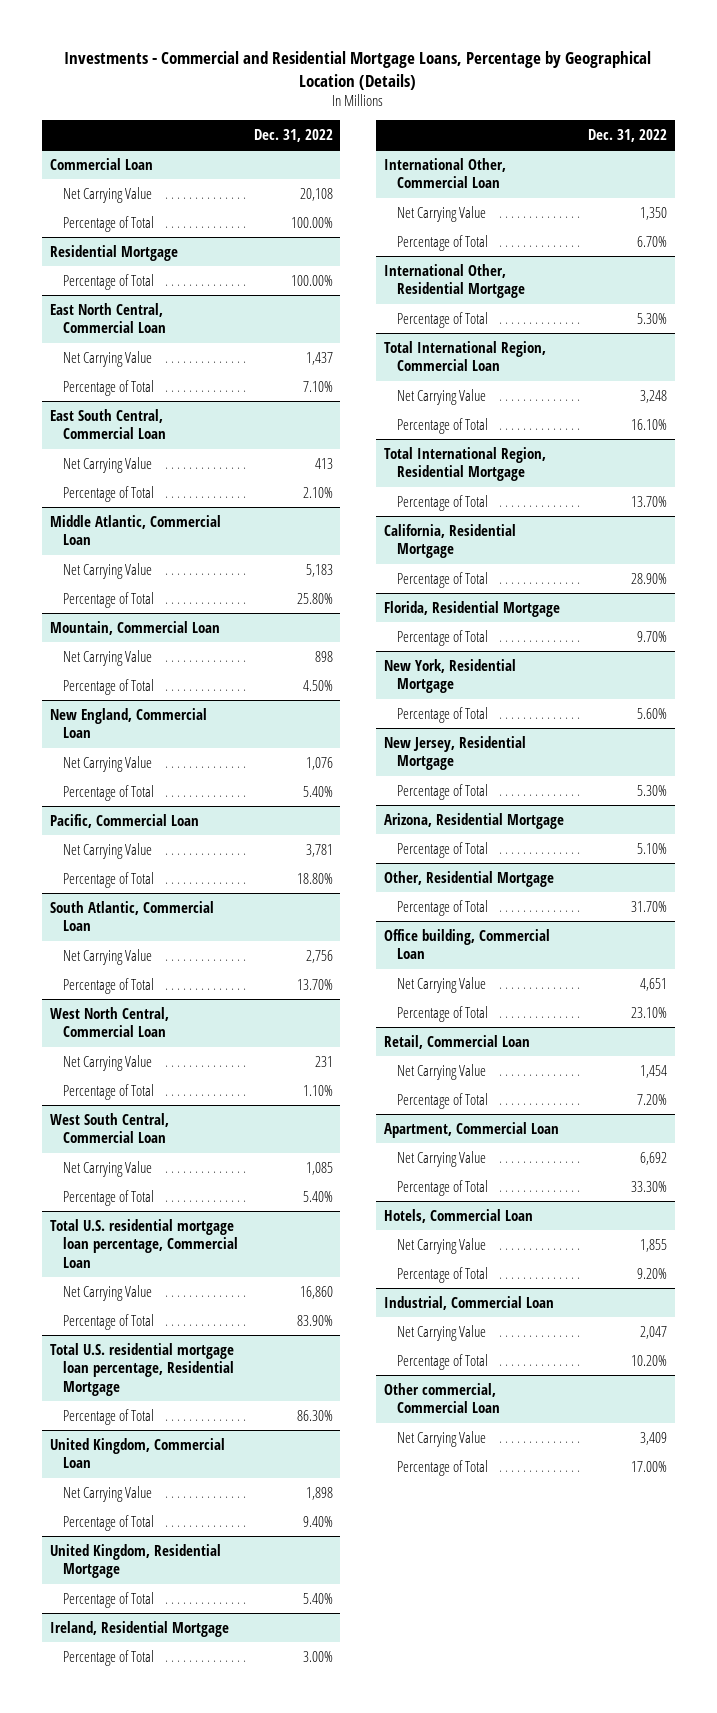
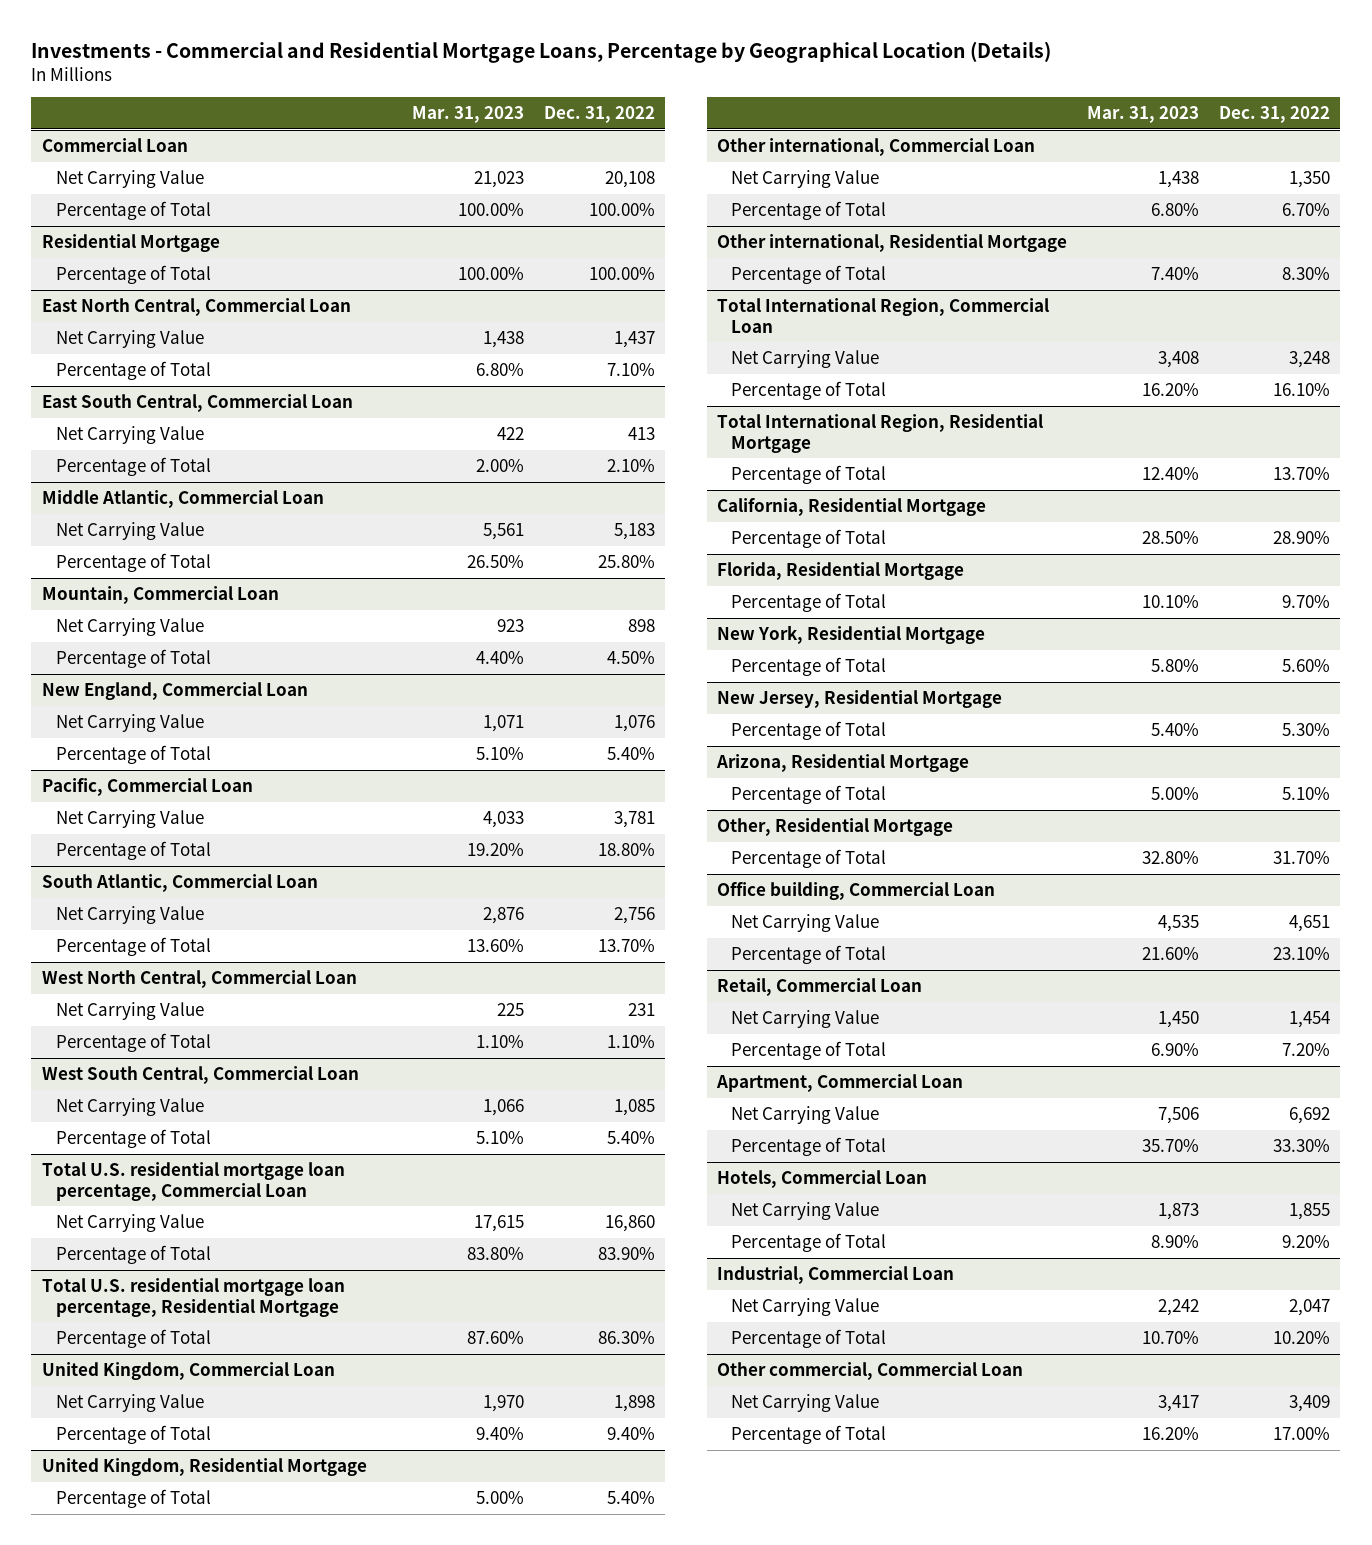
none -> [411,106,524,124] Mar. 31, 2023
[49,1620,229,1637] Ireland, Residential Mortgage -> none
[62,1649,154,1666] Percentage of Total -> none
[384,157,507,189] International Other, Commercial Loan -> [717,137,1036,156] Other international, Commercial Loan
[384,263,526,299] International Other, Residential Mortgage -> [717,233,1068,252] Other international, Residential Mortgage
[637,312,668,324] 5.30% -> [1282,266,1331,280] 8.30%

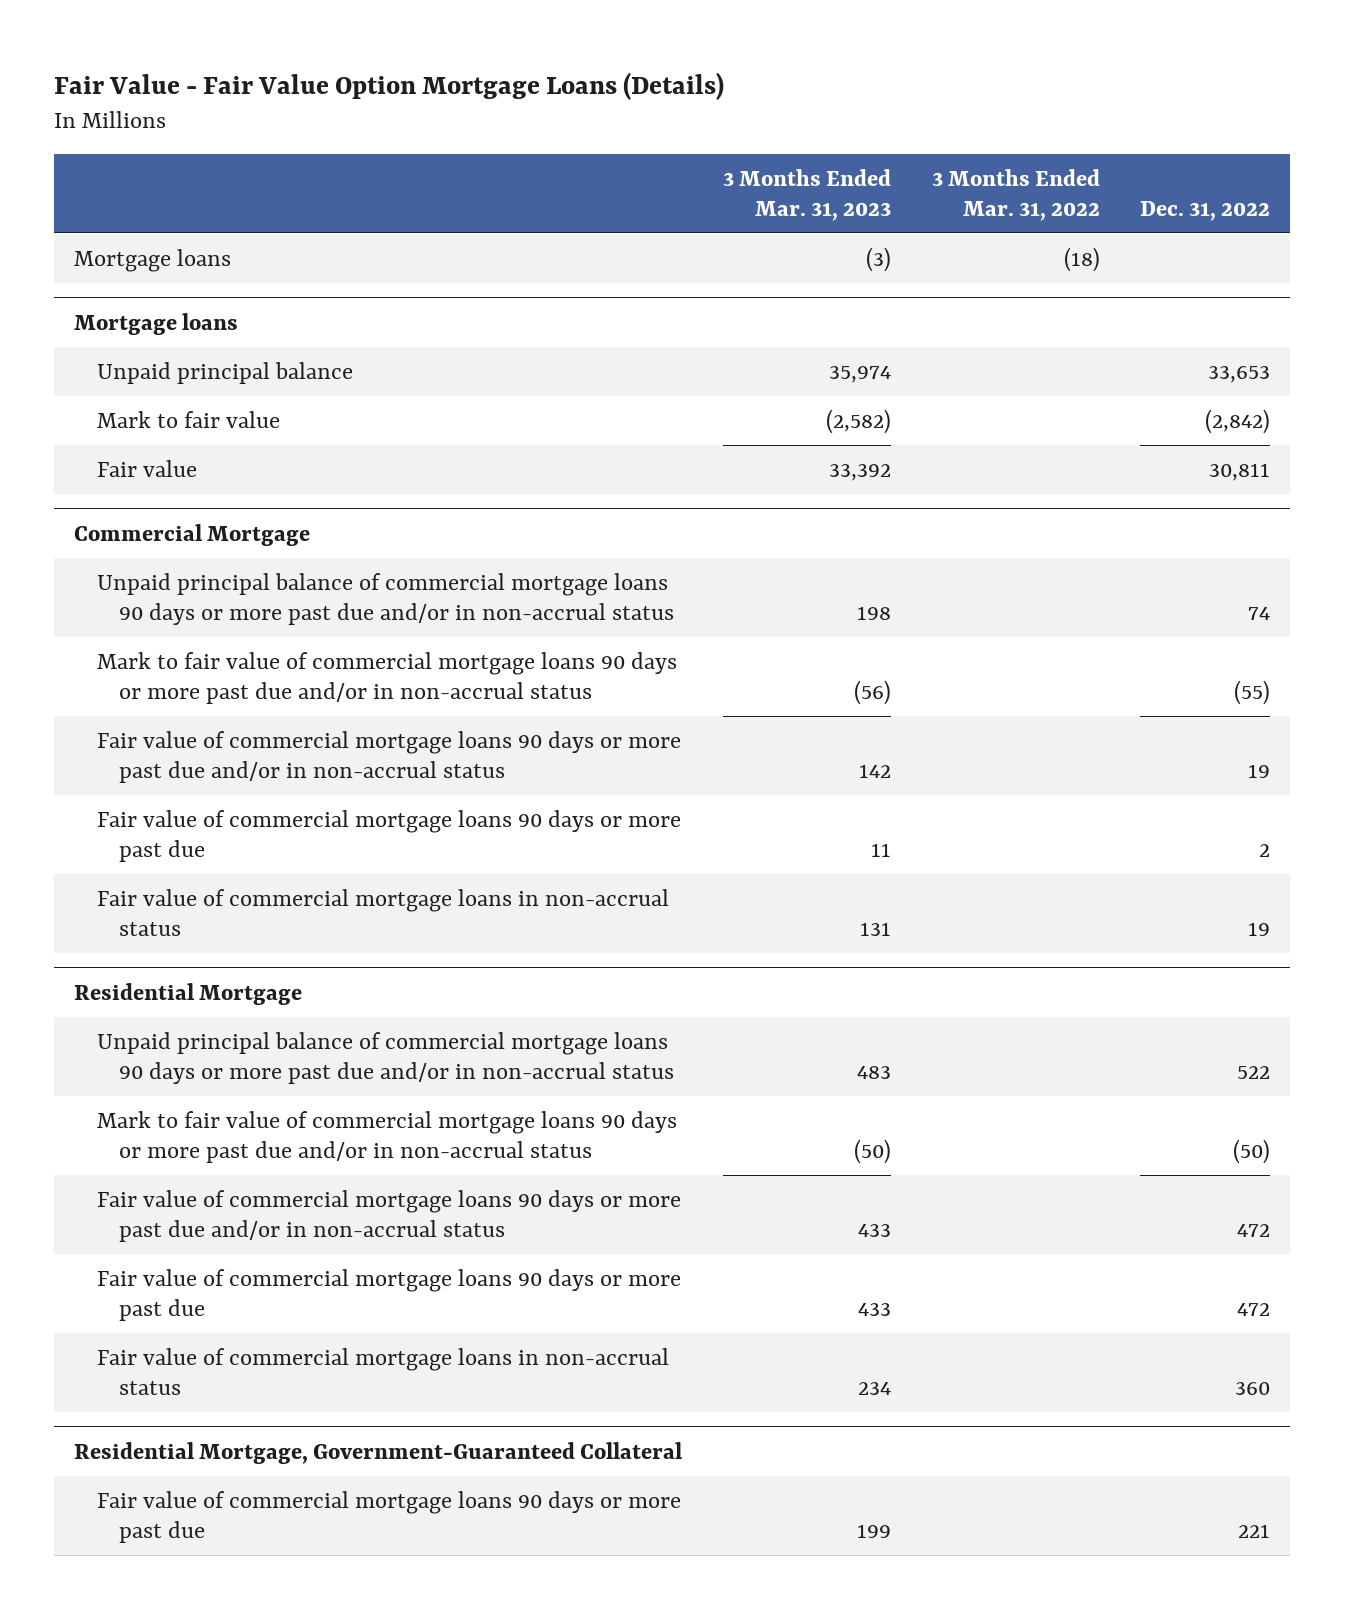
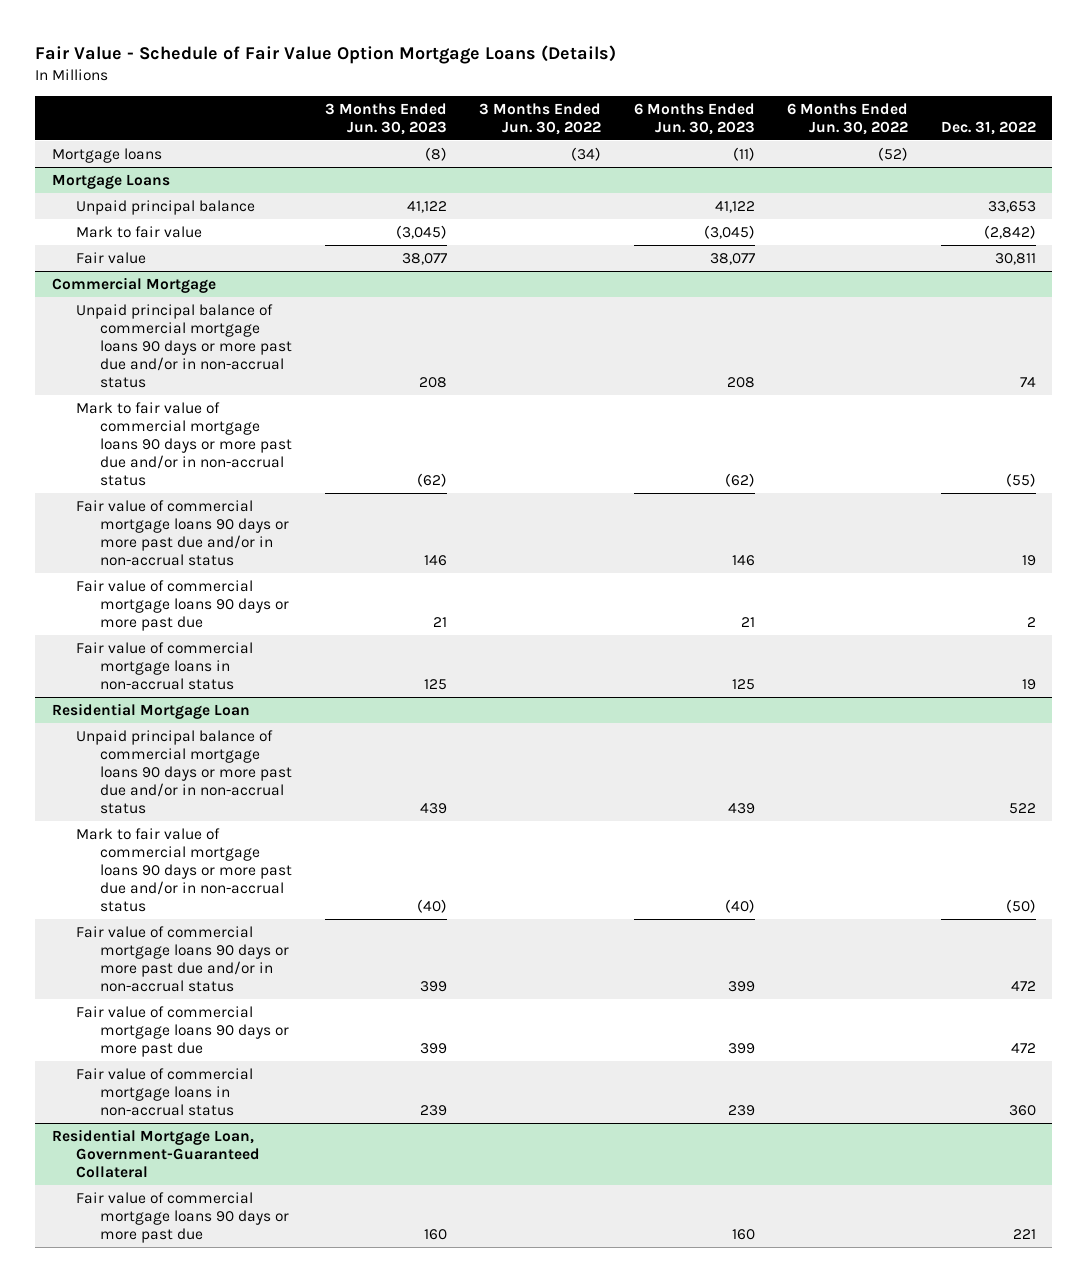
[54,71,725,100] Fair Value - Fair Value Option Mortgage Loans (Details) -> [35,45,617,65] Fair Value - Schedule of Fair Value Option Mortgage Loans (Details)
[722,168,891,221] 3 Months Ended Mar. 31, 2023 -> none
[931,168,1100,221] 3 Months Ended Mar. 31, 2022 -> none
none -> [324,102,447,135] 3 Months Ended Jun. 30, 2023
none -> [479,102,602,135] 3 Months Ended Jun. 30, 2022
none -> [633,102,755,135] 6 Months Ended Jun. 30, 2023
none -> [787,102,909,135] 6 Months Ended Jun. 30, 2022
[74,312,239,335] Mortgage loans -> [51,173,170,189] Mortgage Loans
[74,982,303,1005] Residential Mortgage -> [51,702,250,719] Residential Mortgage Loan
[74,1441,683,1464] Residential Mortgage, Government-Guaranteed Collateral -> [51,1128,260,1178] Residential Mortgage Loan, Government-Guaranteed Collateral

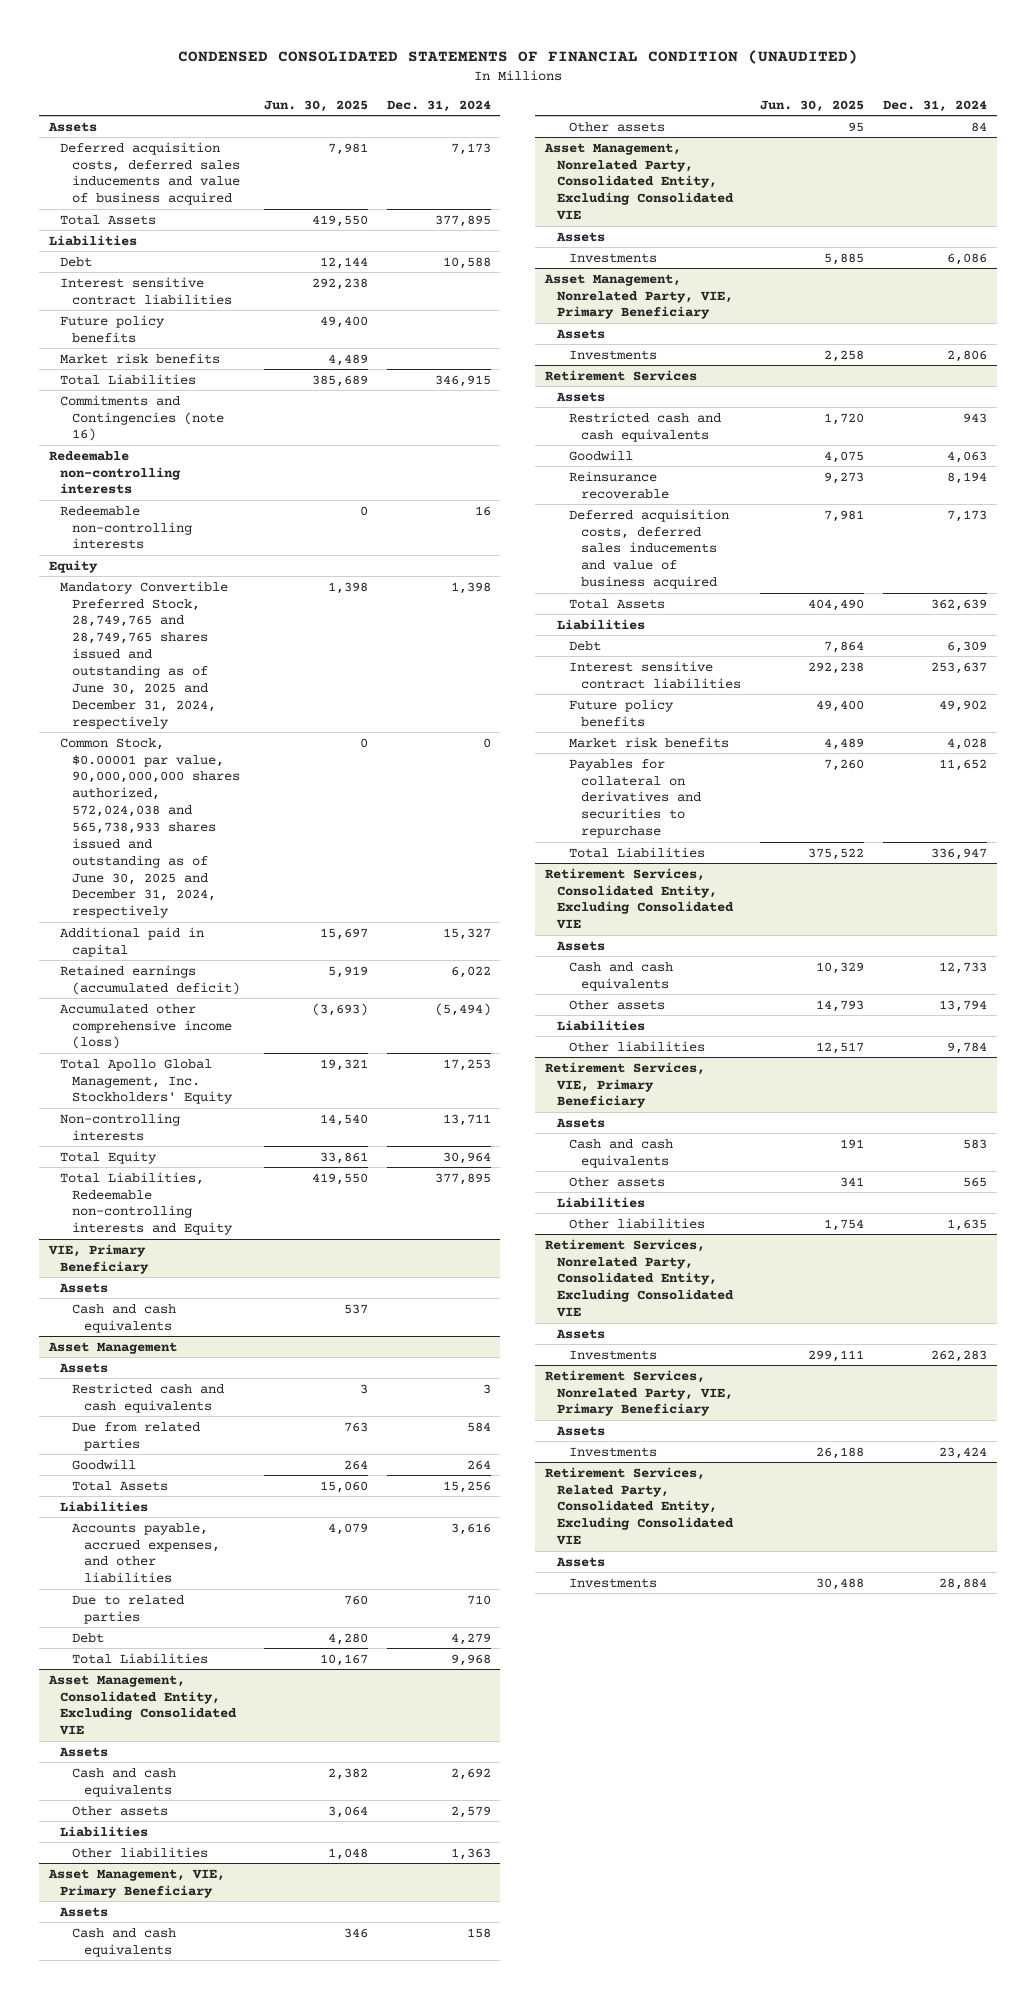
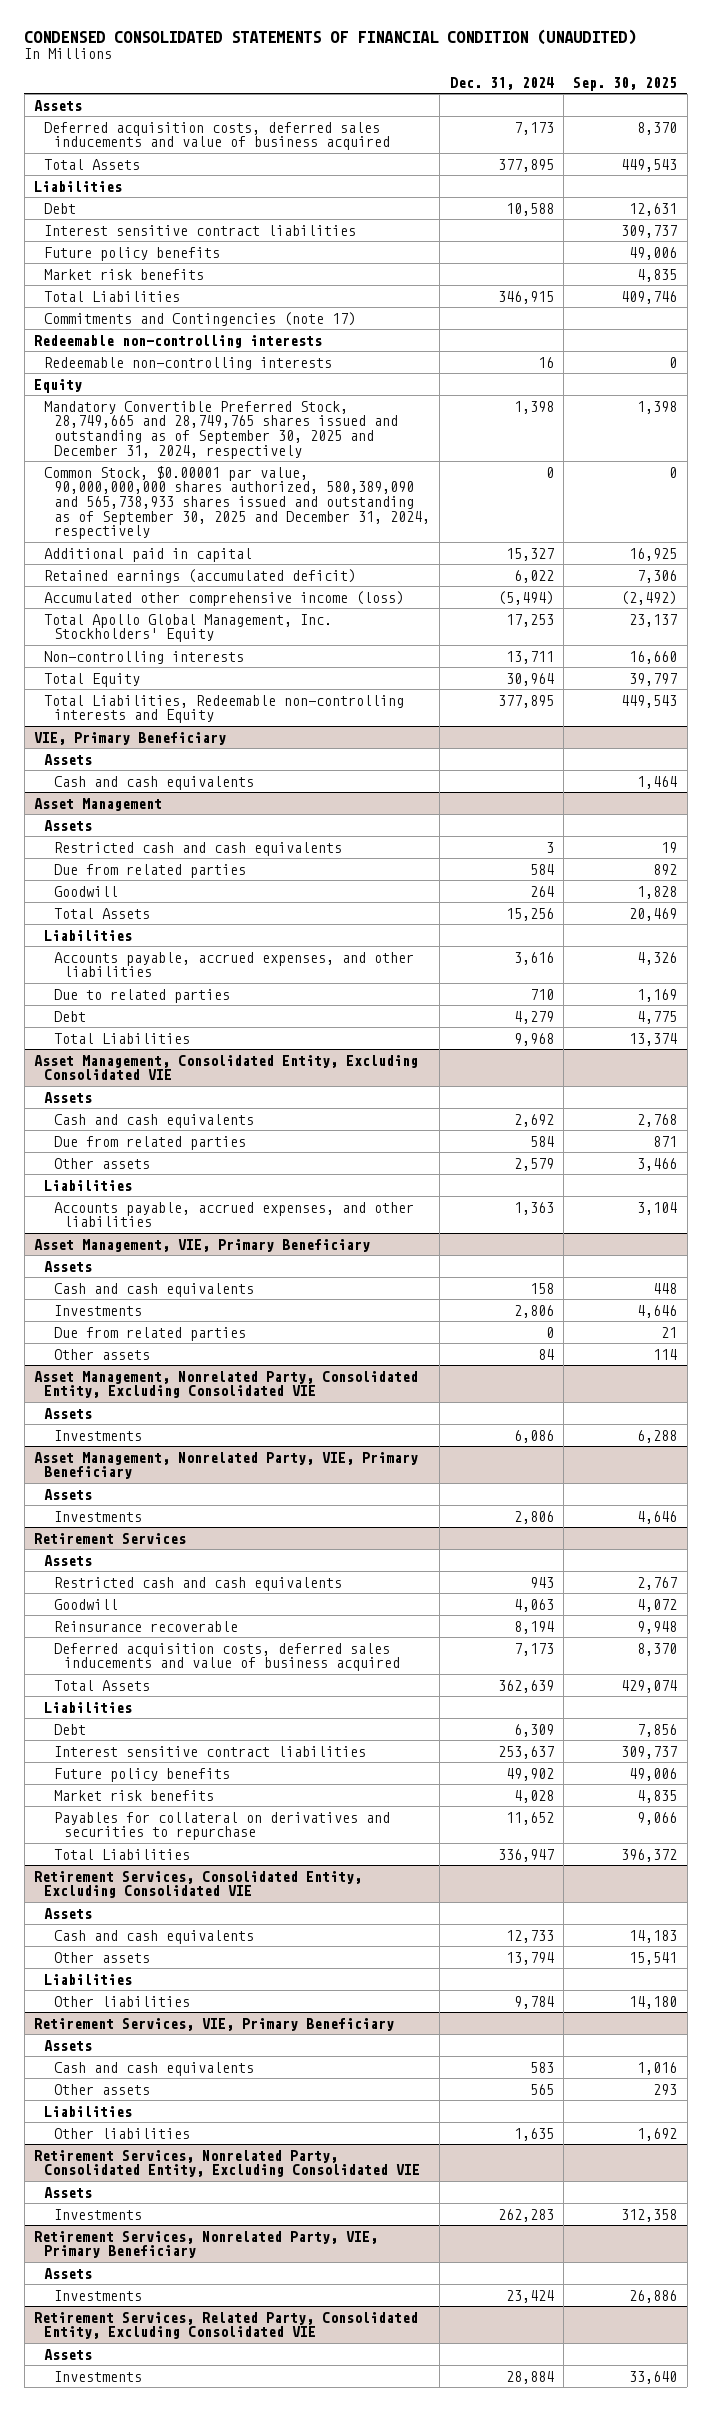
[263,99,368,112] Jun. 30, 2025 -> none
none -> [573,76,678,91] Sep. 30, 2025
[60,394,225,442] Commitments and Contingencies (note 16) -> [44,311,357,326] Commitments and Contingencies (note 17)
[60,580,229,729] Mandatory Convertible Preferred Stock, 28,749,765 and 28,749,765 shares issued and outstanding as of June 30, 2025 and December 31, 2024, respectively -> [44,400,399,459] Mandatory Convertible Preferred Stock, 28,749,665 and 28,749,765 shares issued and outstanding as of September 30, 2025 and December 31, 2024, respectively
[60,737,241,919] Common Stock, $0.00001 par value, 90,000,000,000 shares authorized, 572,024,038 and 565,738,933 shares issued and outstanding as of June 30, 2025 and December 31, 2024, respectively -> [44,465,431,540] Common Stock, $0.00001 par value, 90,000,000,000 shares authorized, 580,389,090 and 565,738,933 shares issued and outstanding as of September 30, 2025 and December 31, 2024, respectively
none -> [54,1135,247,1150] Due from related parties
[72,1846,209,1858] Other liabilities -> [54,1201,415,1228] Accounts payable, accrued expenses, and other liabilities
none -> [54,1304,143,1316] Investments
none -> [54,1326,247,1341] Due from related parties

